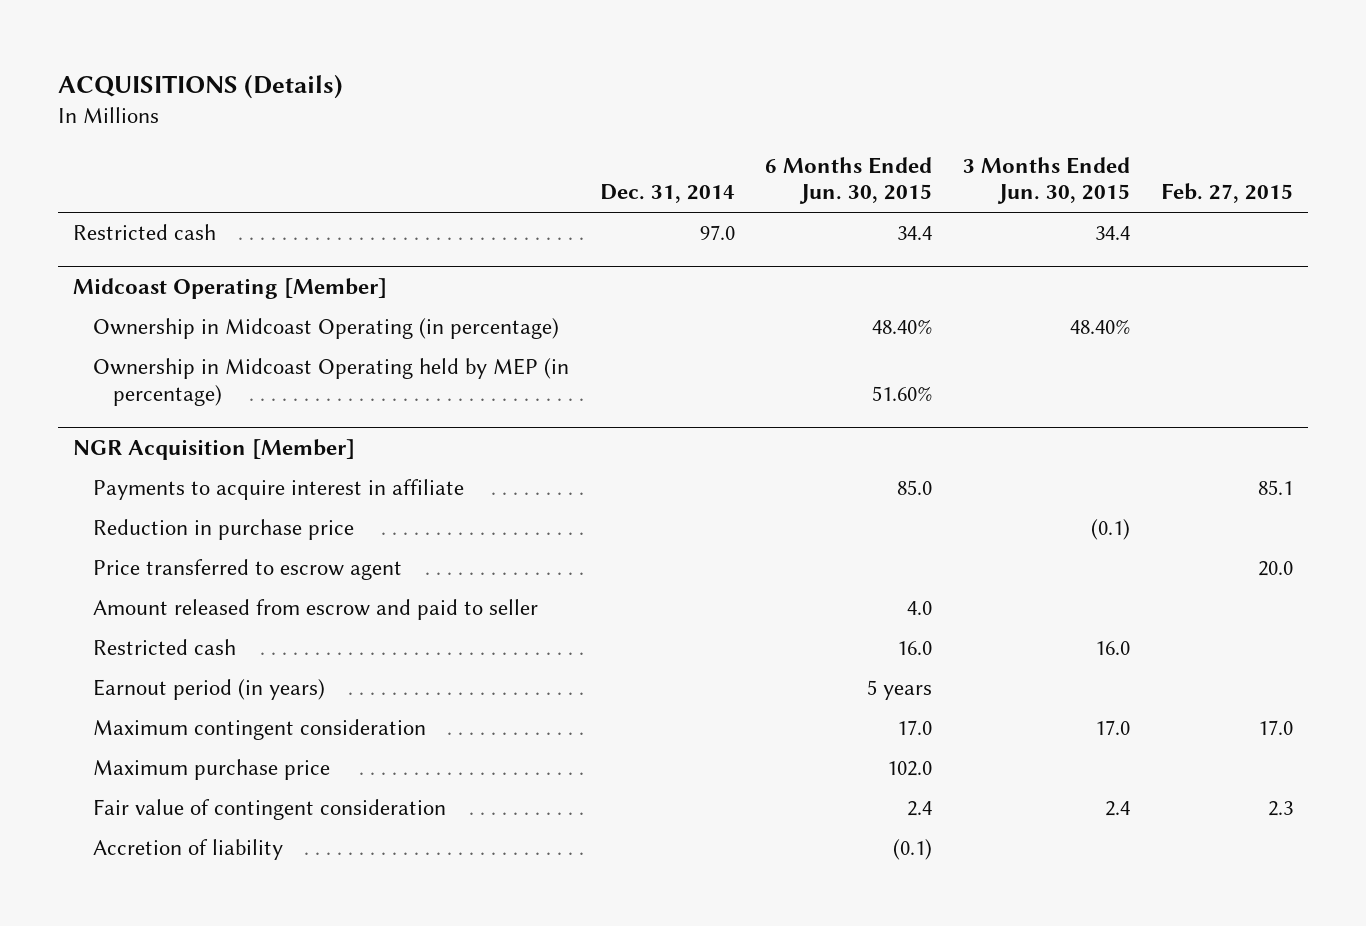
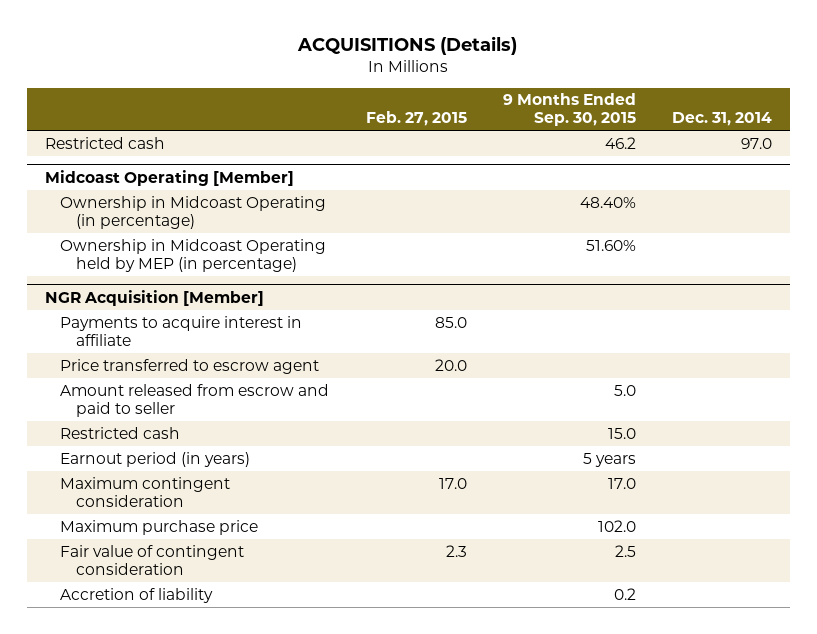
[765,156,933,205] 6 Months Ended Jun. 30, 2015 -> none
[962,156,1130,205] 3 Months Ended Jun. 30, 2015 -> none
none -> [502,93,636,127] 9 Months Ended Sep. 30, 2015
[92,519,354,541] Reduction in purchase price -> none
[1257,480,1293,496] 85.1 -> [434,316,467,328] 85.0

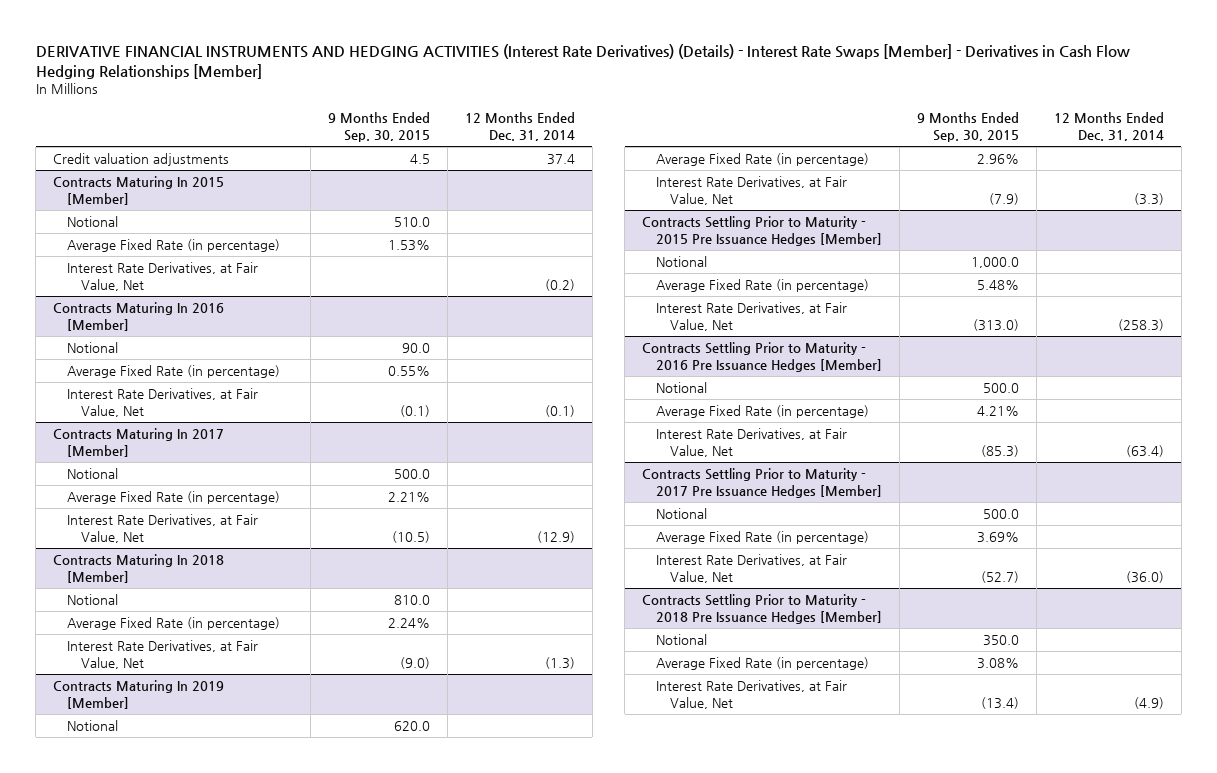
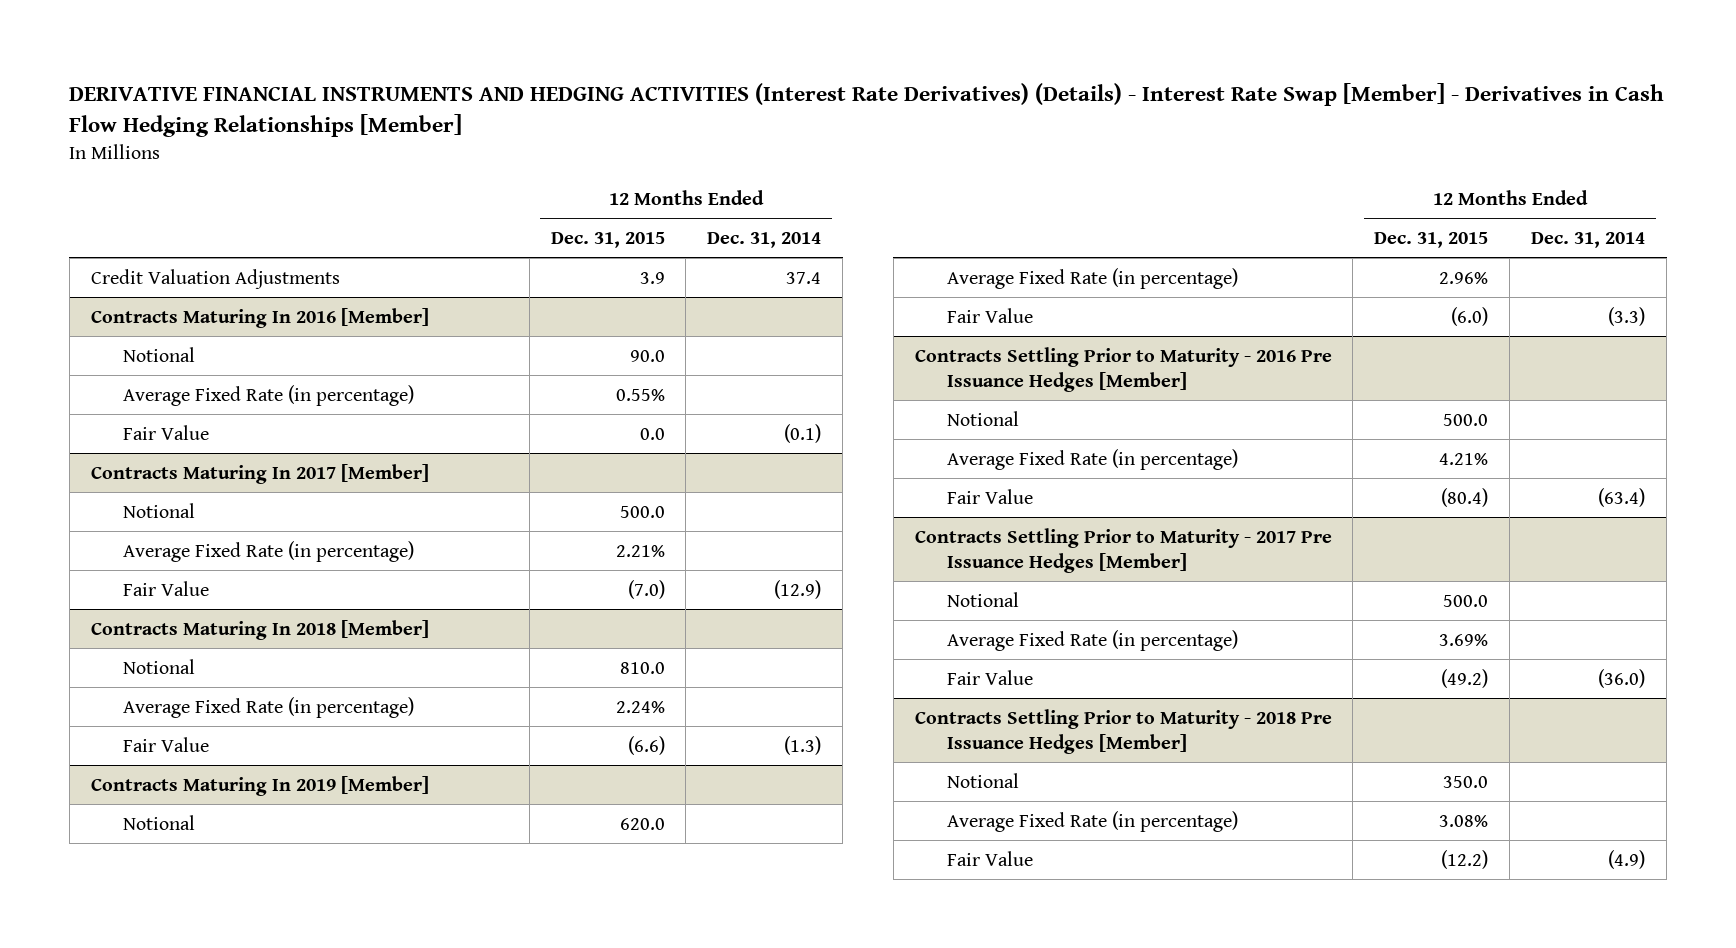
[35,43,1130,79] DERIVATIVE FINANCIAL INSTRUMENTS AND HEDGING ACTIVITIES (Interest Rate Derivatives) (Details) - Interest Rate Swaps [Member] - Derivatives in Cash Flow Hedging Relationships [Member] -> [69,82,1665,137] DERIVATIVE FINANCIAL INSTRUMENTS AND HEDGING ACTIVITIES (Interest Rate Derivatives) (Details) - Interest Rate Swap [Member] - Derivatives in Cash Flow Hedging Relationships [Member]
[327,112,430,143] 9 Months Ended Sep. 30, 2015 -> none
none -> [550,231,665,248] Dec. 31, 2015
[52,175,224,205] Contracts Maturing In 2015 [Member] -> none
[66,215,118,227] Notional -> none
[66,238,280,252] Average Fixed Rate (in percentage) -> none
[66,261,258,291] Interest Rate Derivatives, at Fair Value, Net -> none
[52,152,229,166] Credit valuation adjustments -> [90,268,340,289] Credit Valuation Adjustments
[66,387,258,417] Interest Rate Derivatives, at Fair Value, Net -> [122,424,209,440] Fair Value
[66,513,258,543] Interest Rate Derivatives, at Fair Value, Net -> [122,580,209,596] Fair Value
[66,639,258,669] Interest Rate Derivatives, at Fair Value, Net -> [122,736,209,752] Fair Value
[641,215,882,246] Contracts Settling Prior to Maturity - 2015 Pre Issuance Hedges [Member] -> none
[655,255,707,267] Notional -> none
[655,278,869,292] Average Fixed Rate (in percentage) -> none
[655,301,847,331] Interest Rate Derivatives, at Fair Value, Net -> none
[655,175,847,205] Interest Rate Derivatives, at Fair Value, Net -> [946,307,1033,323] Fair Value
[655,427,847,457] Interest Rate Derivatives, at Fair Value, Net -> [946,488,1033,504] Fair Value
[655,553,847,583] Interest Rate Derivatives, at Fair Value, Net -> [946,669,1033,685] Fair Value
[655,679,847,709] Interest Rate Derivatives, at Fair Value, Net -> [946,850,1033,866] Fair Value

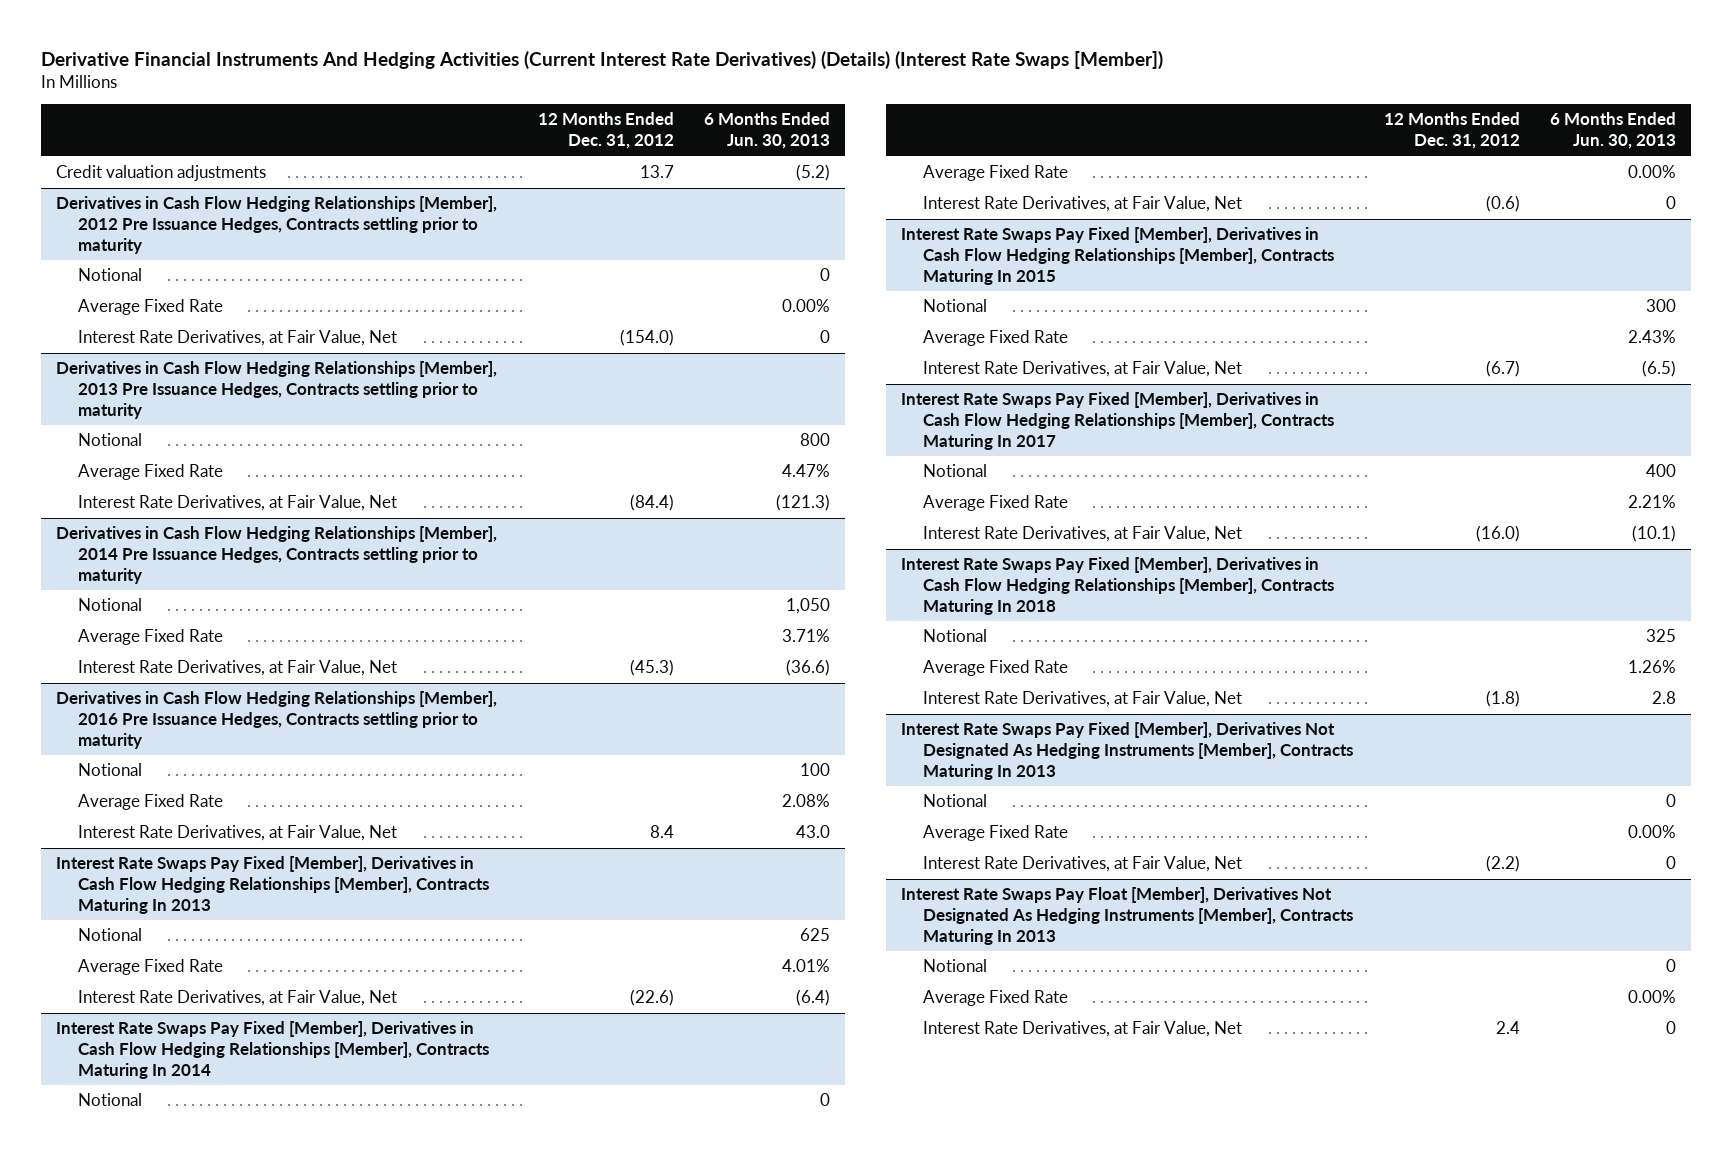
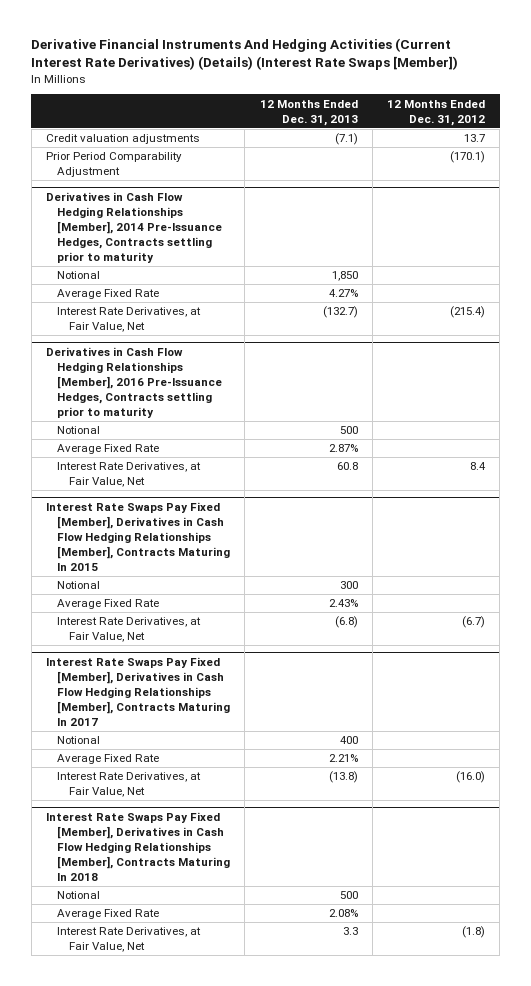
[704,112,831,150] 6 Months Ended Jun. 30, 2013 -> none
none -> [259,99,358,126] 12 Months Ended Dec. 31, 2013
[55,196,497,254] Derivatives in Cash Flow Hedging Relationships [Member], 2012 Pre Issuance Hedges, Contracts settling prior to maturity -> none
[77,268,142,282] Notional -> none
[77,299,223,316] Average Fixed Rate -> none
[77,330,397,347] Interest Rate Derivatives, at Fair Value, Net -> none
[55,361,497,419] Derivatives in Cash Flow Hedging Relationships [Member], 2013 Pre Issuance Hedges, Contracts settling prior to maturity -> none
[77,433,142,447] Notional -> none
[77,464,223,481] Average Fixed Rate -> none
[77,495,397,512] Interest Rate Derivatives, at Fair Value, Net -> none
none -> [45,152,182,178] Prior Period Comparability Adjustment
[55,526,497,584] Derivatives in Cash Flow Hedging Relationships [Member], 2014 Pre Issuance Hedges, Contracts settling prior to maturity -> [45,191,223,263] Derivatives in Cash Flow Hedging Relationships [Member], 2014 Pre-Issuance Hedges, Contracts settling prior to maturity
[630,659,675,677] (45.3) -> [449,306,485,319] (215.4)
[55,691,497,749] Derivatives in Cash Flow Hedging Relationships [Member], 2016 Pre Issuance Hedges, Contracts settling prior to maturity -> [45,346,223,418] Derivatives in Cash Flow Hedging Relationships [Member], 2016 Pre-Issuance Hedges, Contracts settling prior to maturity
[55,856,489,914] Interest Rate Swaps Pay Fixed [Member], Derivatives in Cash Flow Hedging Relationships [Member], Contracts Maturing In 2013 -> none
[77,928,142,942] Notional -> none
[77,959,223,976] Average Fixed Rate -> none
[77,990,397,1007] Interest Rate Derivatives, at Fair Value, Net -> none
[55,1021,489,1079] Interest Rate Swaps Pay Fixed [Member], Derivatives in Cash Flow Hedging Relationships [Member], Contracts Maturing In 2014 -> none
[77,1093,142,1107] Notional -> none
[923,165,1069,182] Average Fixed Rate -> none
[923,196,1243,213] Interest Rate Derivatives, at Fair Value, Net -> none
[901,722,1354,780] Interest Rate Swaps Pay Fixed [Member], Derivatives Not Designated As Hedging Instruments [Member], Contracts Maturing In 2013 -> none
[923,794,988,808] Notional -> none
[923,825,1069,842] Average Fixed Rate -> none
[923,856,1243,873] Interest Rate Derivatives, at Fair Value, Net -> none
[901,887,1354,945] Interest Rate Swaps Pay Float [Member], Derivatives Not Designated As Hedging Instruments [Member], Contracts Maturing In 2013 -> none
[923,959,988,973] Notional -> none
[923,990,1069,1007] Average Fixed Rate -> none
[923,1021,1243,1038] Interest Rate Derivatives, at Fair Value, Net -> none

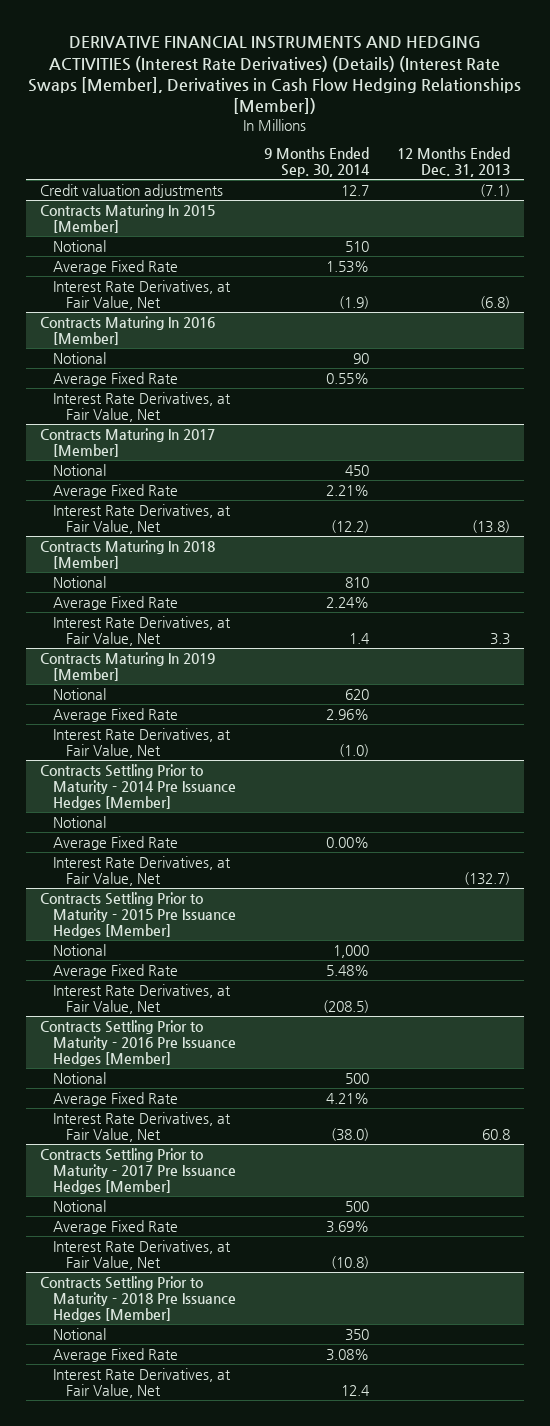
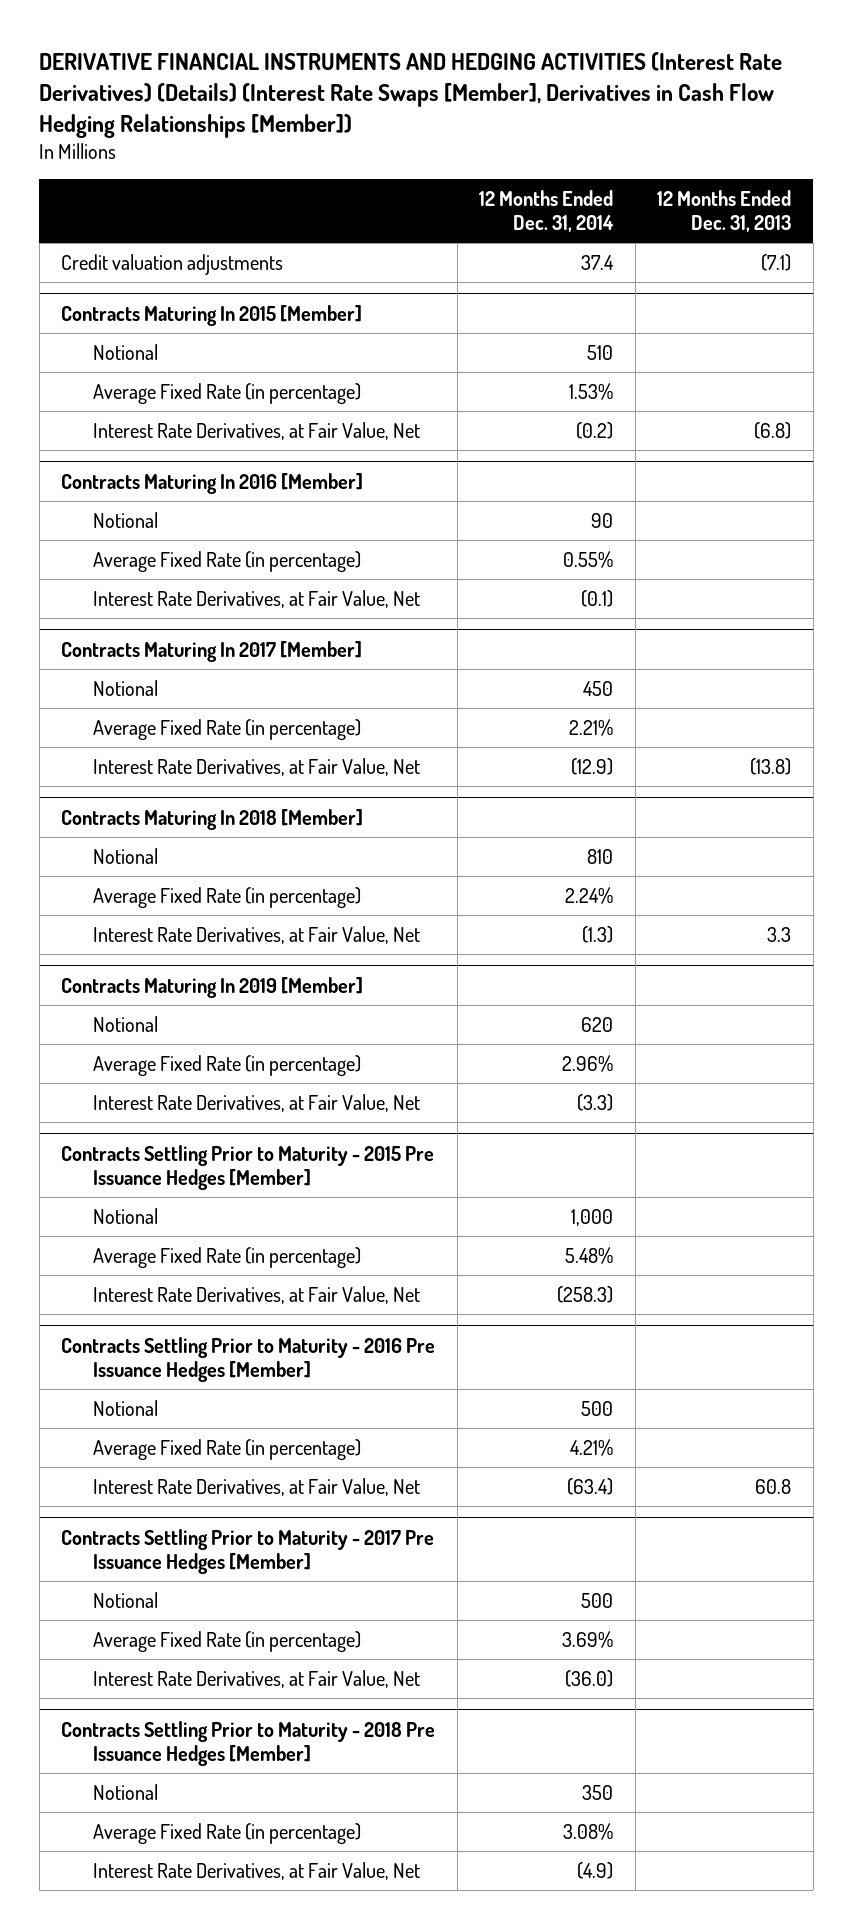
[264,146,371,178] 9 Months Ended Sep. 30, 2014 -> none
none -> [479,190,615,232] 12 Months Ended Dec. 31, 2014
[53,259,179,274] Average Fixed Rate -> [92,382,361,404] Average Fixed Rate (in percentage)
[53,371,179,386] Average Fixed Rate -> [92,550,361,572] Average Fixed Rate (in percentage)
[53,483,179,498] Average Fixed Rate -> [92,718,361,740] Average Fixed Rate (in percentage)
[53,595,179,610] Average Fixed Rate -> [92,886,361,908] Average Fixed Rate (in percentage)
[53,707,179,722] Average Fixed Rate -> [92,1054,361,1076] Average Fixed Rate (in percentage)
[40,763,237,811] Contracts Settling Prior to Maturity - 2014 Pre Issuance Hedges [Member] -> none
[53,815,107,828] Notional -> none
[53,835,179,850] Average Fixed Rate -> none
[53,855,232,886] Interest Rate Derivatives, at Fair Value, Net -> none
[53,963,179,978] Average Fixed Rate -> [92,1246,361,1268] Average Fixed Rate (in percentage)
[53,1091,179,1106] Average Fixed Rate -> [92,1438,361,1460] Average Fixed Rate (in percentage)
[53,1219,179,1234] Average Fixed Rate -> [92,1630,361,1652] Average Fixed Rate (in percentage)
[53,1347,179,1362] Average Fixed Rate -> [92,1822,361,1844] Average Fixed Rate (in percentage)

